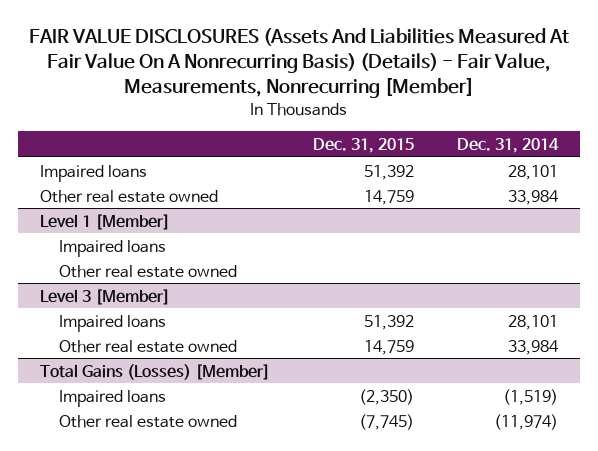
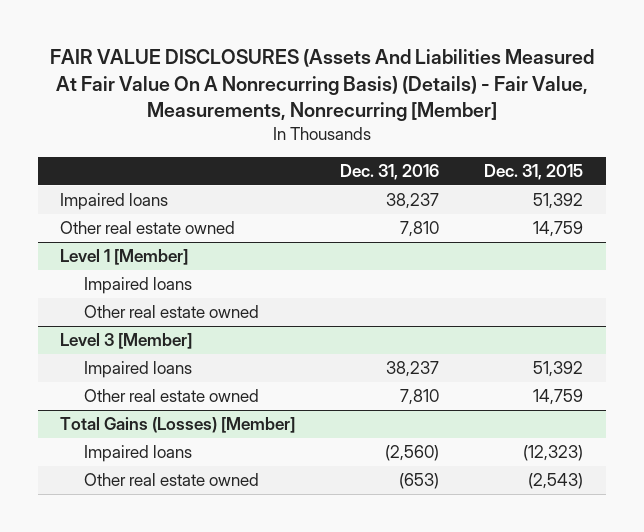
[457,138,560,154] Dec. 31, 2014 -> none
none -> [340,164,440,181] Dec. 31, 2016
[359,388,415,405] (2,350) -> [523,445,584,462] (12,323)
[359,413,415,430] (7,745) -> [528,473,584,490] (2,543)

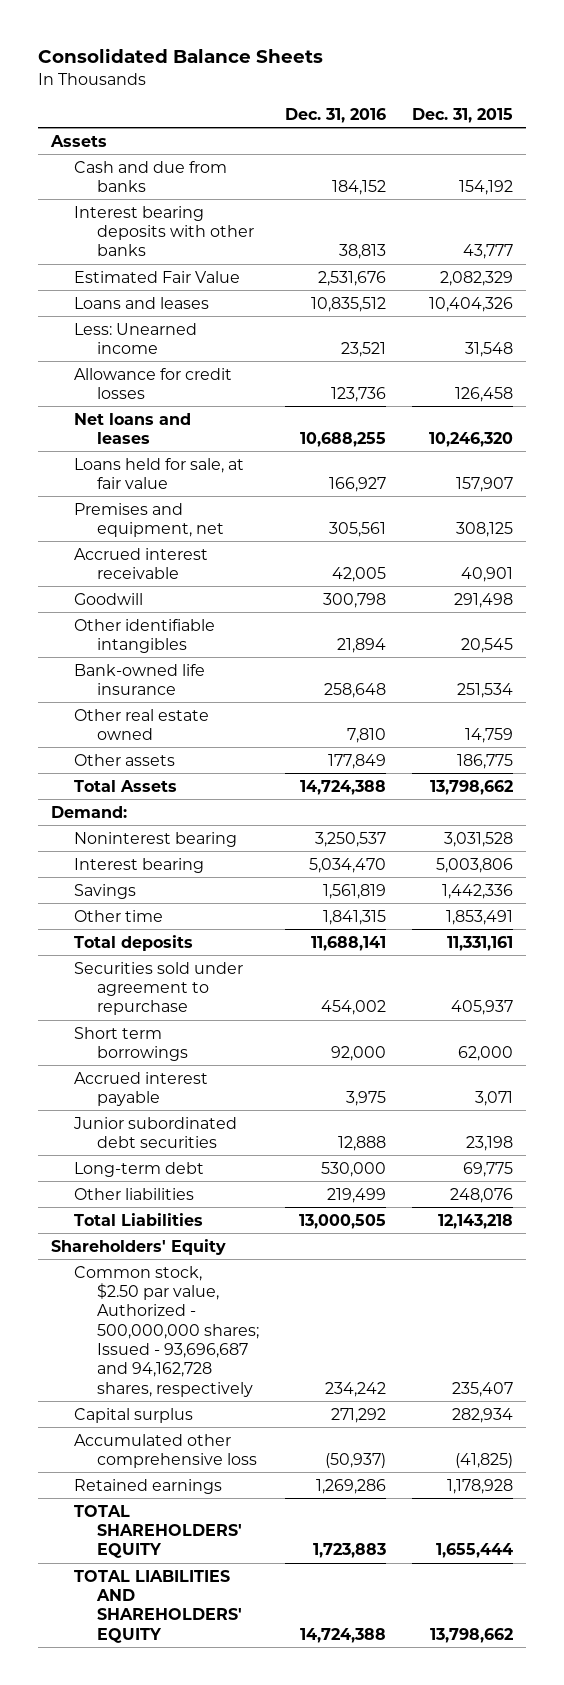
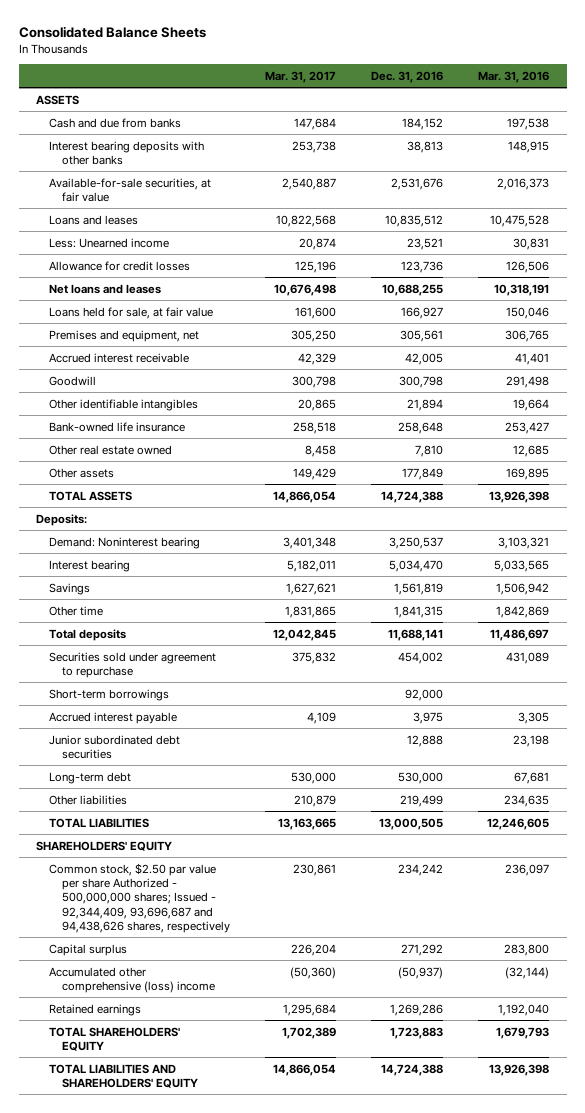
[411,107,513,123] Dec. 31, 2015 -> none
none -> [265,71,337,84] Mar. 31, 2017
none -> [478,71,550,84] Mar. 31, 2016
[50,134,108,147] Assets -> [36,94,80,105] ASSETS
[74,270,241,283] Estimated Fair Value -> [49,177,212,202] Available-for-sale securities, at fair value
[51,805,128,818] Demand: -> none
[74,779,178,792] Total Assets -> [49,490,133,501] TOTAL ASSETS
none -> [36,513,88,526] Deposits:
[74,831,238,847] Noninterest bearing -> [49,536,201,549] Demand: Noninterest bearing
[74,1026,189,1061] Short term borrowings -> [49,688,170,701] Short-term borrowings
[74,1212,204,1226] Total Liabilities -> [49,817,150,828] TOTAL LIABILITIES
[51,1238,227,1255] Shareholders' Equity -> [36,840,173,851] SHAREHOLDERS' EQUITY
[74,1265,260,1397] Common stock, $2.50 par value, Authorized - 500,000,000 shares; Issued - 93,696,687 and 94,162,728 shares, respectively -> [49,862,231,933] Common stock, $2.50 par value per share Authorized - 500,000,000 shares; Issued - 92,344,409, 93,696,687 and 94,438,626 shares, respectively
[74,1433,258,1468] Accumulated other comprehensive loss -> [49,966,216,993] Accumulated other comprehensive (loss) income

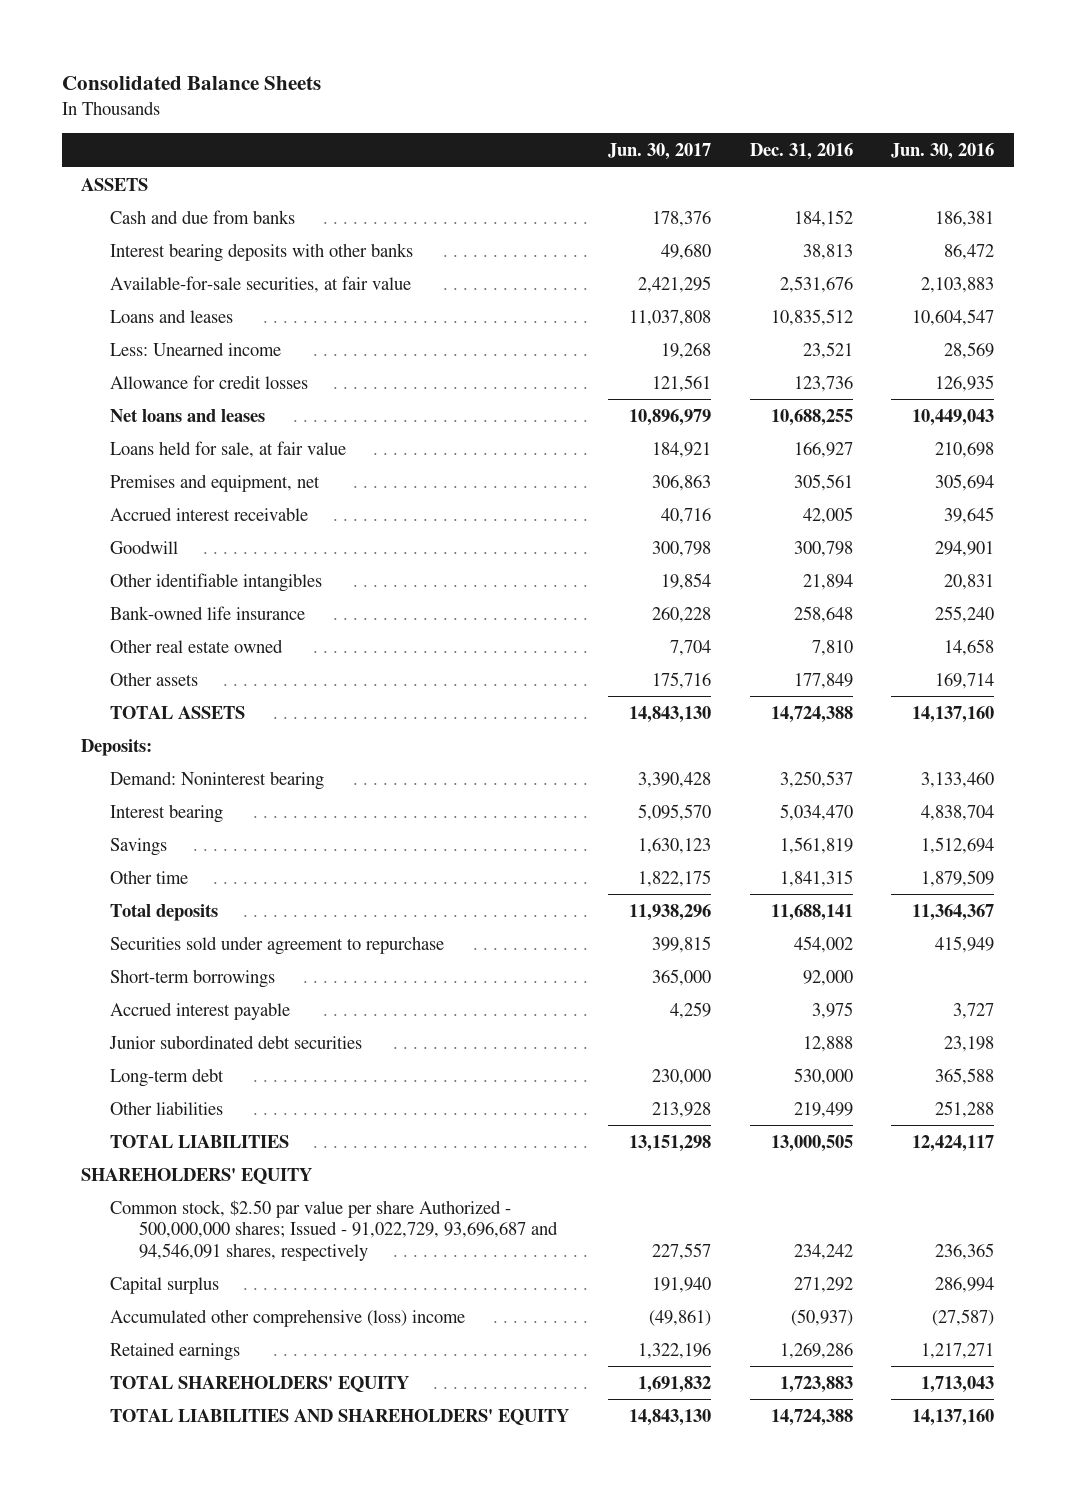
[265,71,337,84] Mar. 31, 2017 -> none
[478,71,550,84] Mar. 31, 2016 -> none
none -> [607,143,711,161] Jun. 30, 2017
none -> [891,143,995,161] Jun. 30, 2016
[49,862,231,933] Common stock, $2.50 par value per share Authorized - 500,000,000 shares; Issued - 92,344,409, 93,696,687 and 94,438,626 shares, respectively -> [110,1199,559,1261] Common stock, $2.50 par value per share Authorized - 500,000,000 shares; Issued - 91,022,729, 93,696,687 and 94,546,091 shares, respectively

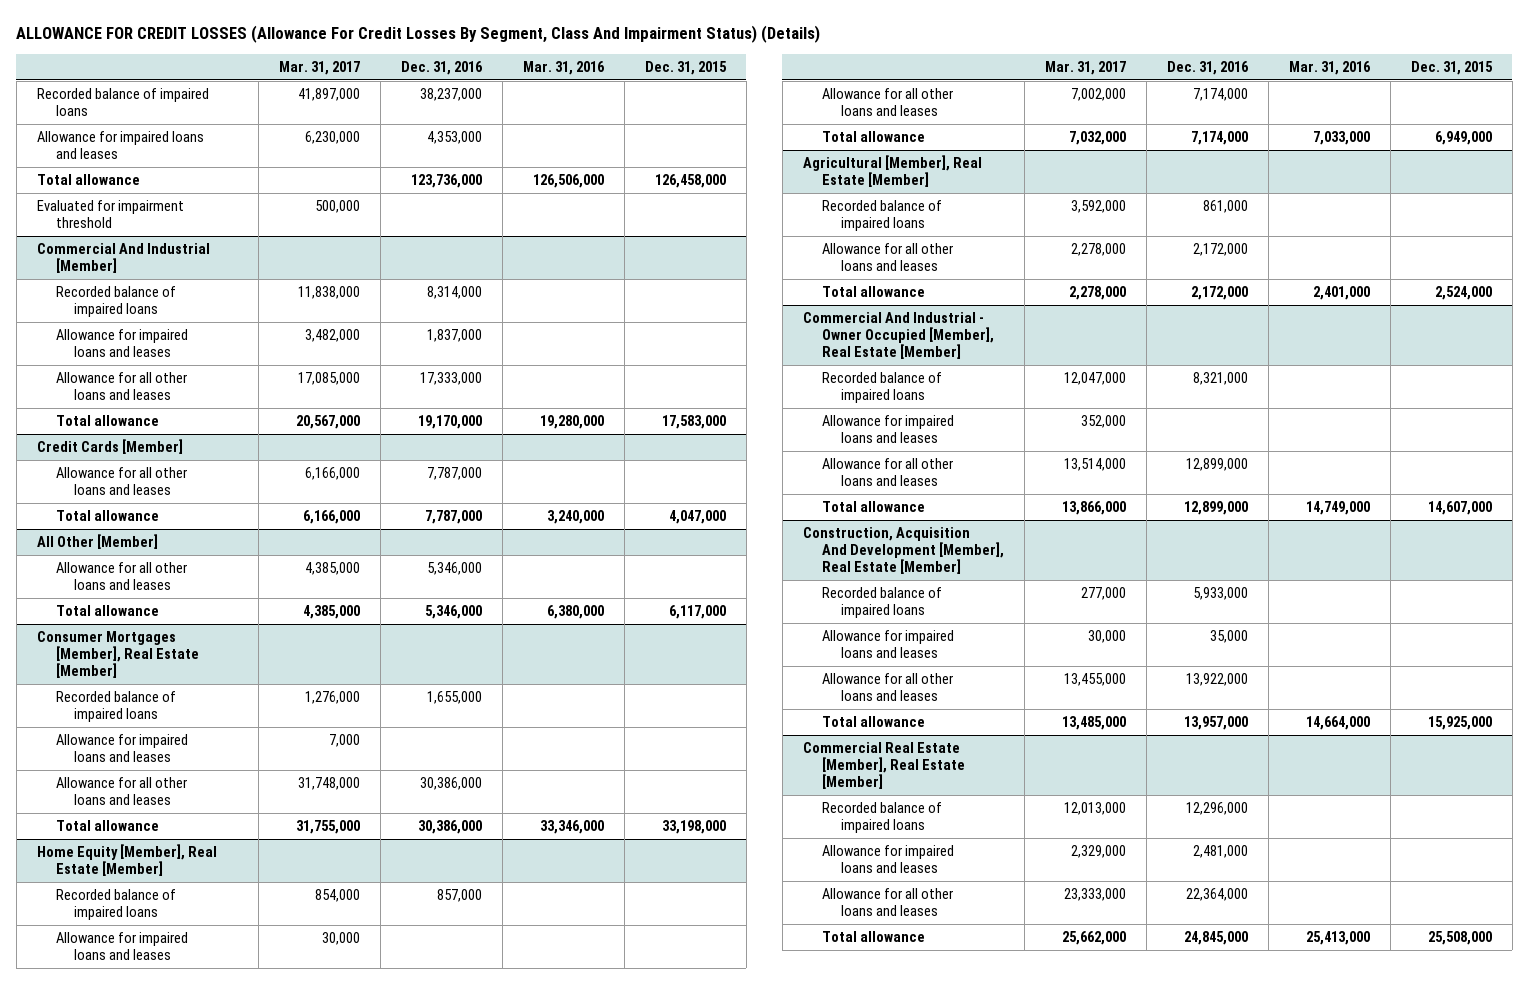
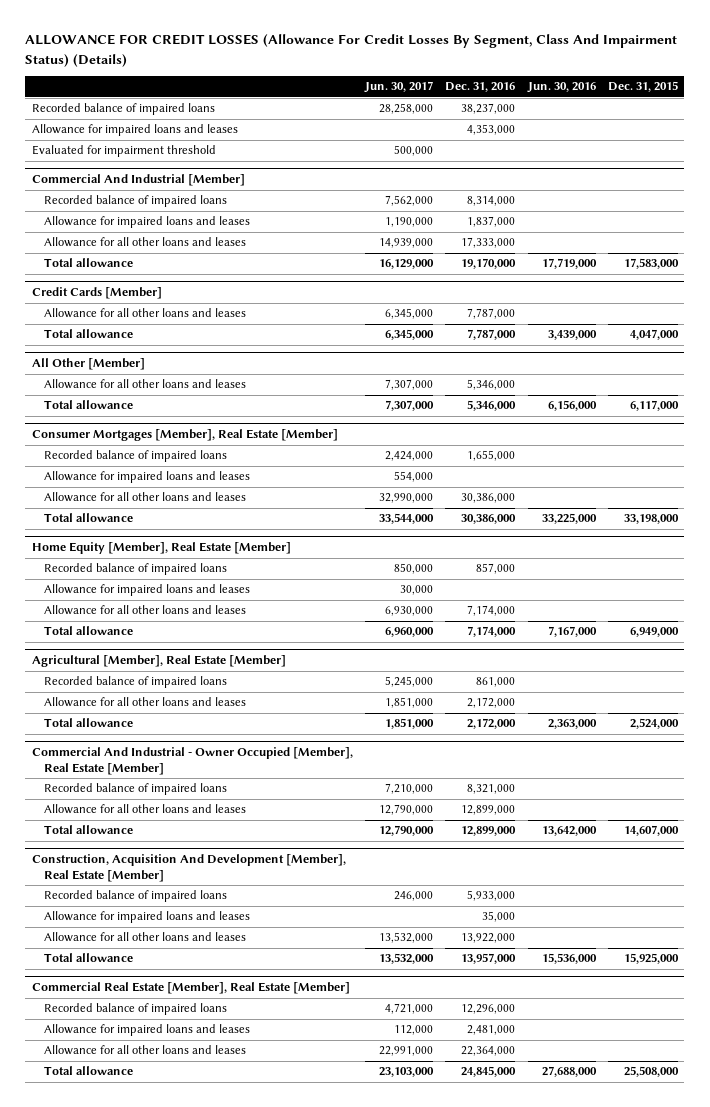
[278,60,360,75] Mar. 31, 2017 -> none
[522,60,605,75] Mar. 31, 2016 -> none
none -> [363,81,433,94] Jun. 30, 2017
none -> [526,82,596,94] Jun. 30, 2016
[36,174,140,186] Total allowance -> none
[821,415,954,444] Allowance for impaired loans and leases -> none

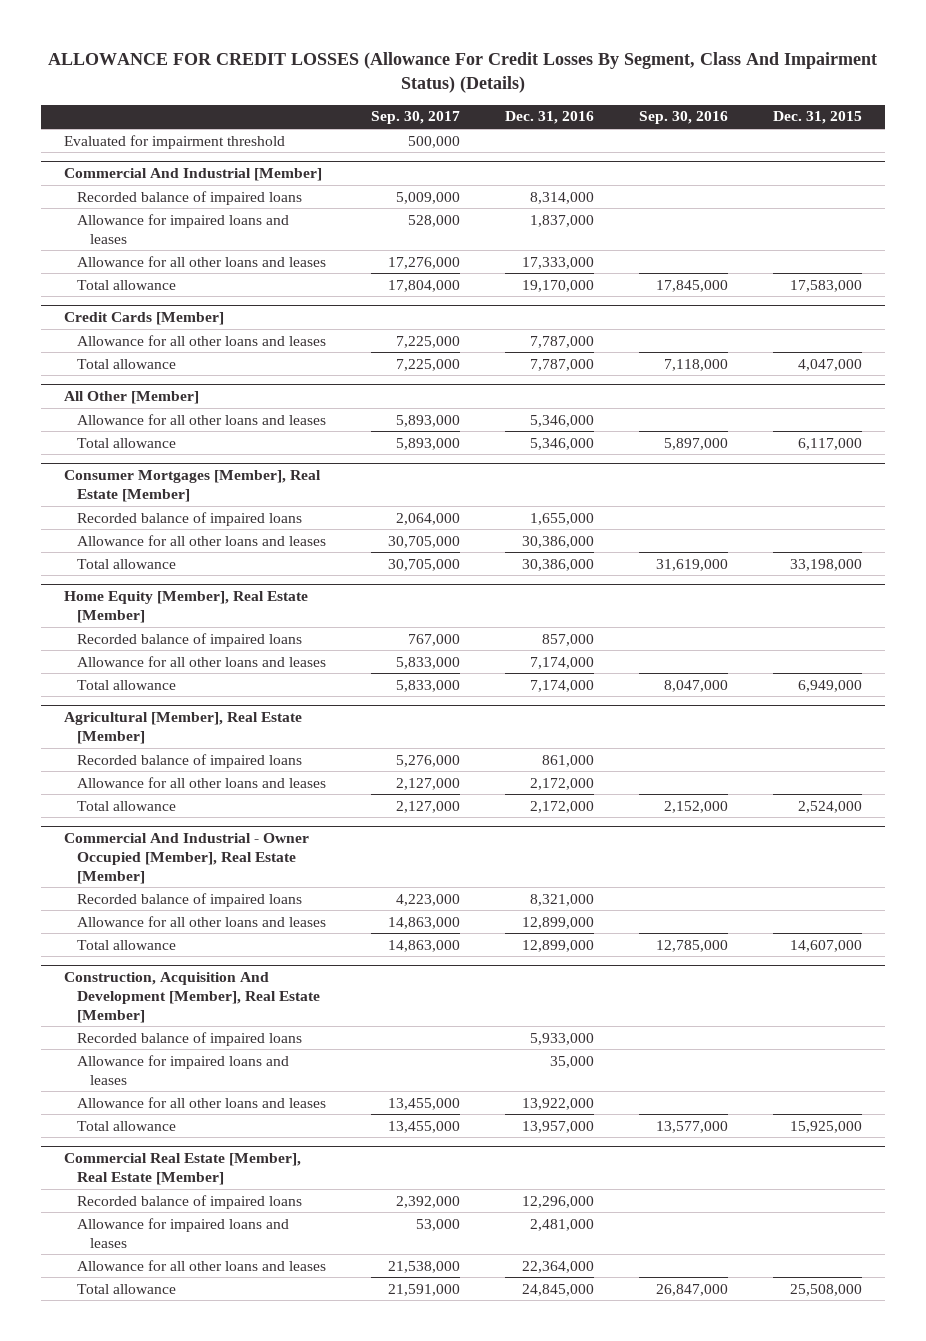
[363,81,433,94] Jun. 30, 2017 -> none
[526,82,596,94] Jun. 30, 2016 -> none
none -> [370,111,460,125] Sep. 30, 2017
none -> [638,111,728,125] Sep. 30, 2016
[31,103,215,116] Recorded balance of impaired loans -> none
[31,124,238,137] Allowance for impaired loans and leases -> none
[43,471,250,484] Allowance for impaired loans and leases -> none
[43,584,250,597] Allowance for impaired loans and leases -> none

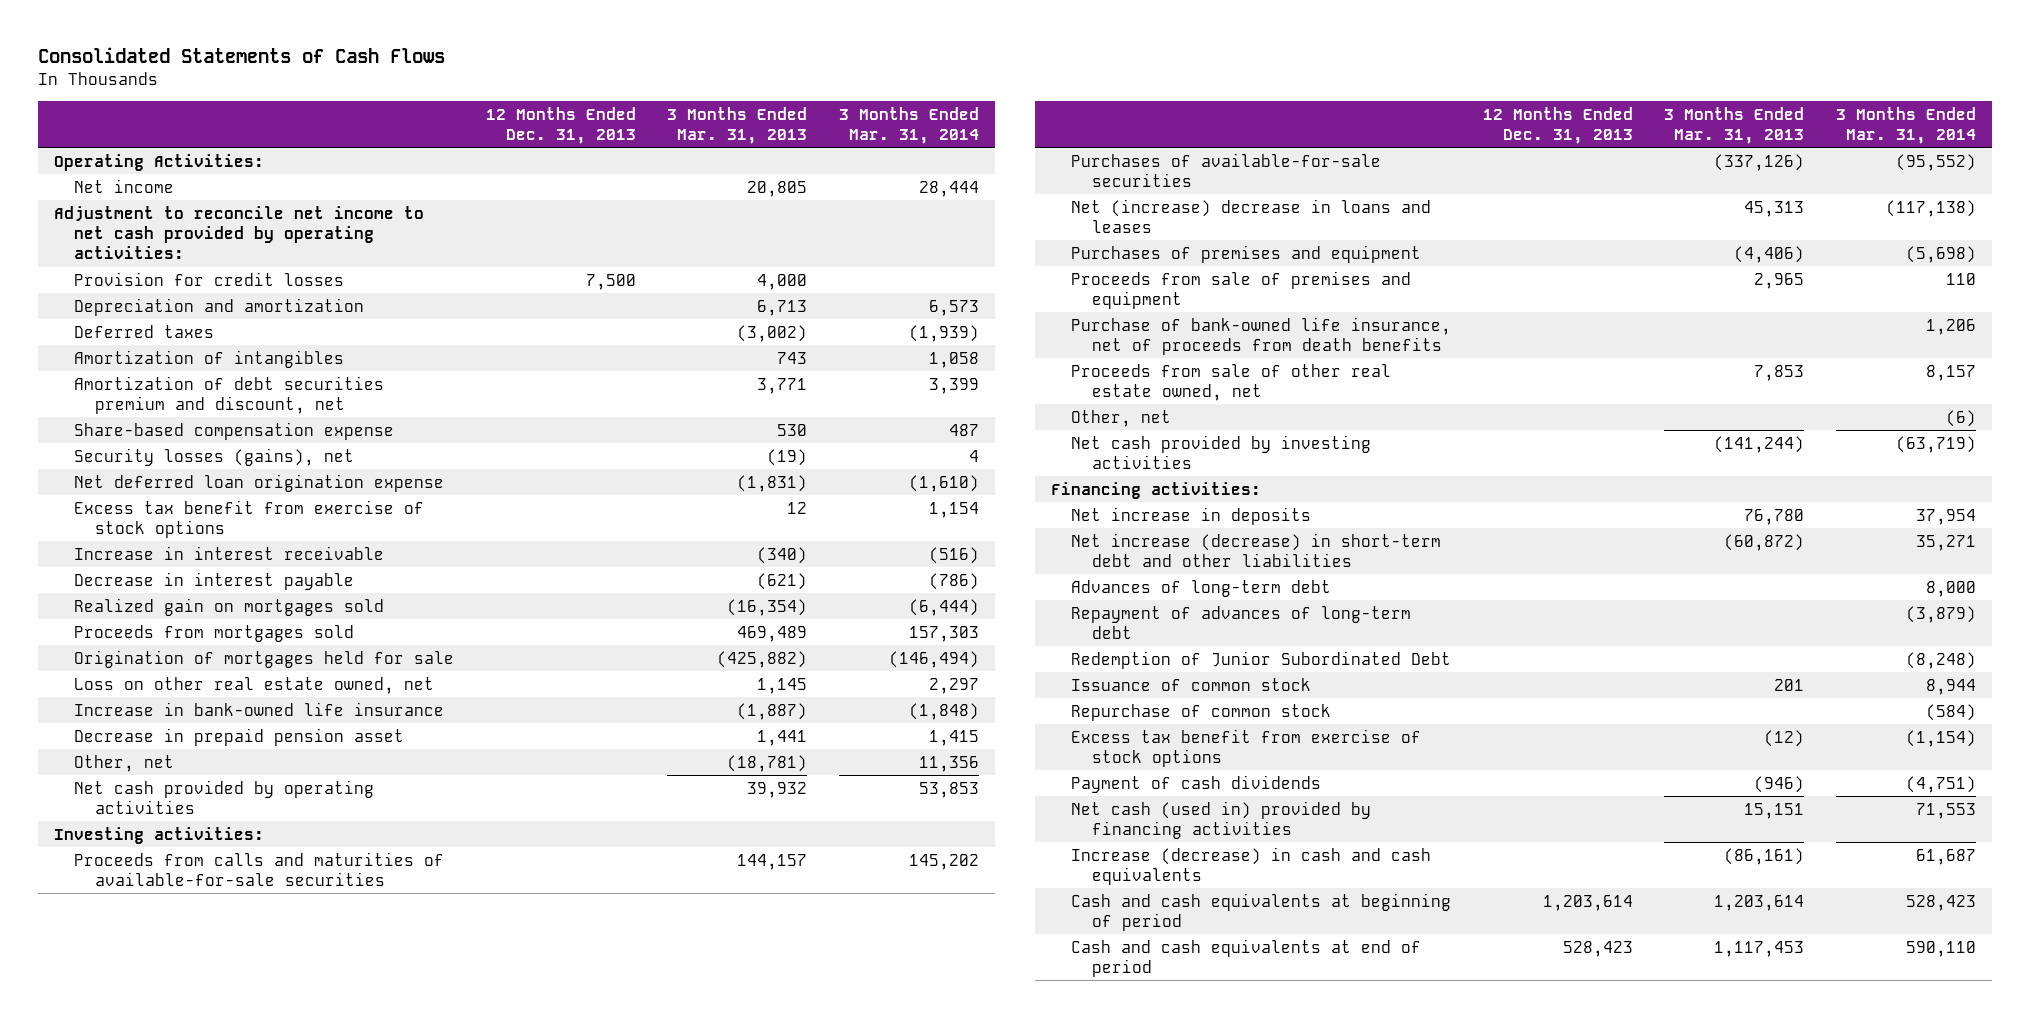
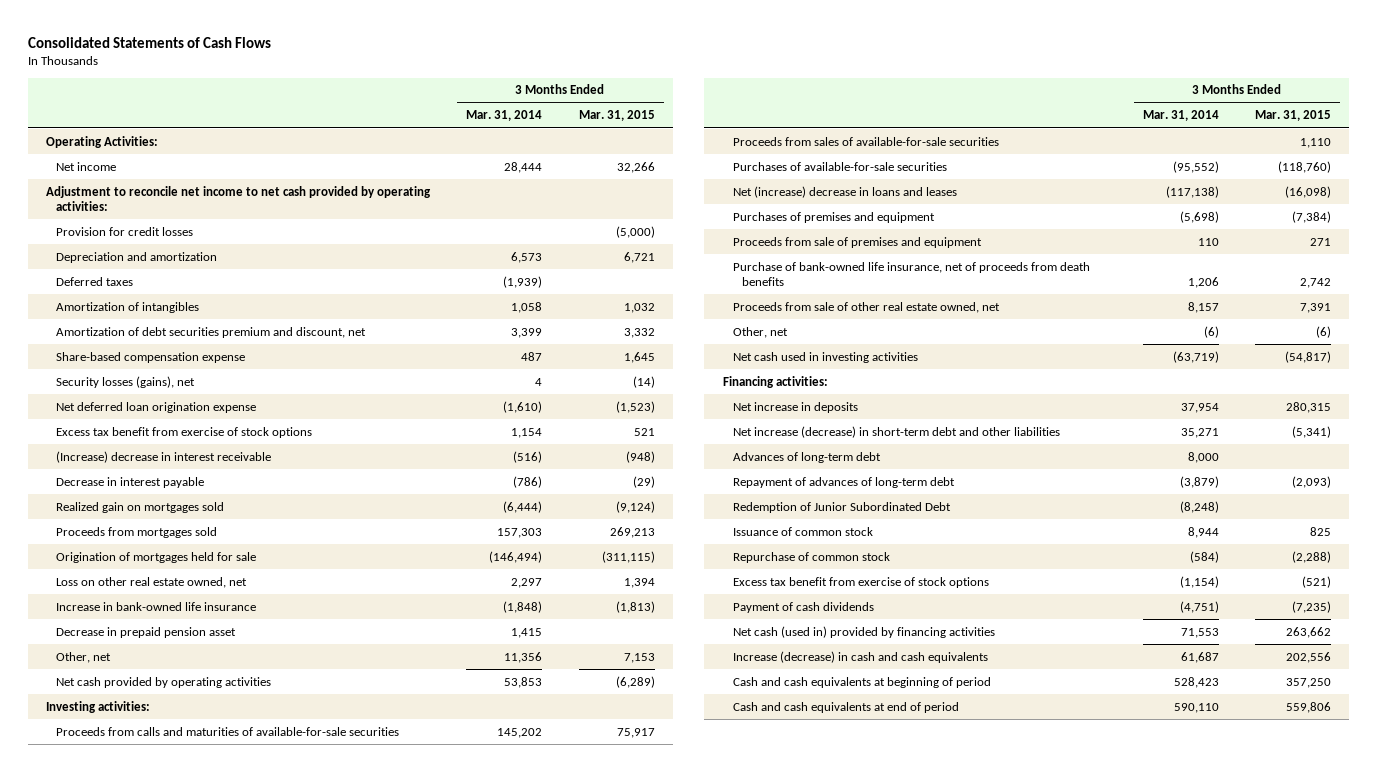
[485,106,636,144] 12 Months Ended Dec. 31, 2013 -> none
[667,106,808,144] 3 Months Ended Mar. 31, 2013 -> none
none -> [578,110,655,122] Mar. 31, 2015
[74,545,385,560] Increase in interest receivable -> [55,450,271,463] (Increase) decrease in interest receivable
none -> [732,136,999,146] Proceeds from sales of available-for-sale securities
[1071,434,1372,469] Net cash provided by investing activities -> [732,351,918,363] Net cash used in investing activities

